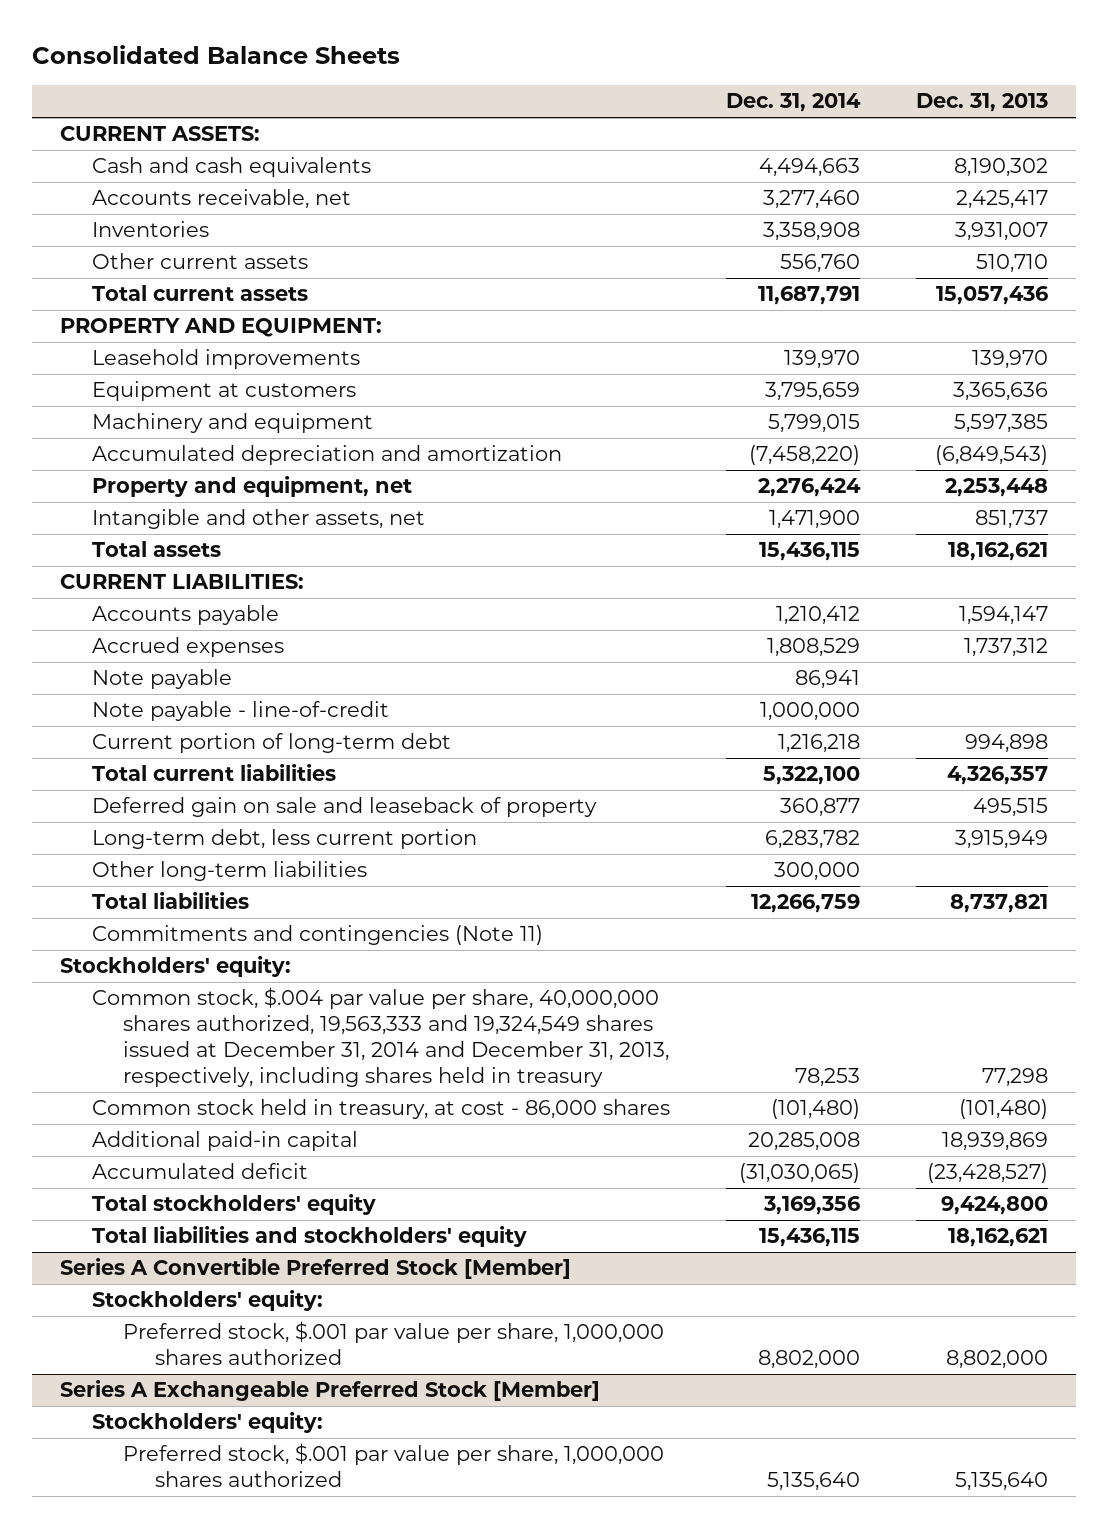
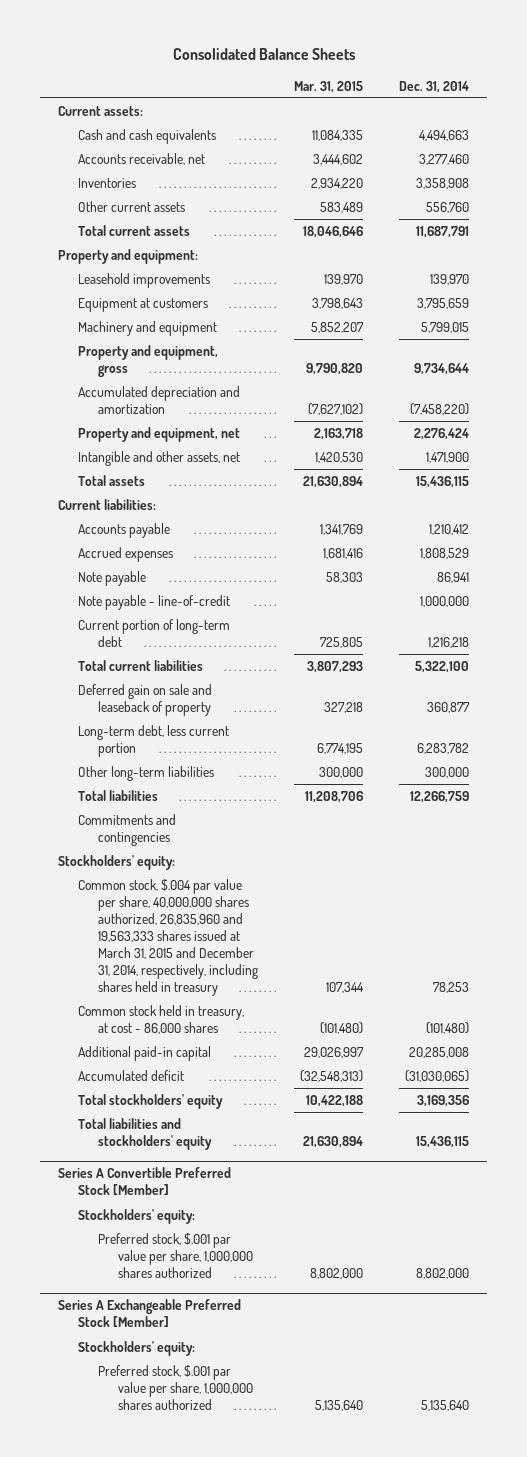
[915,93,1048,113] Dec. 31, 2013 -> none
none -> [294,80,364,93] Mar. 31, 2015
[59,126,260,142] CURRENT ASSETS: -> [57,105,143,116] Current assets:
[59,318,382,338] PROPERTY AND EQUIPMENT: -> [57,248,198,264] Property and equipment:
none -> [77,344,218,377] Property and equipment, gross
[59,574,304,590] CURRENT LIABILITIES: -> [57,498,156,510] Current liabilities:
[91,925,543,946] Commitments and contingencies (Note 11) -> [77,813,176,846] Commitments and contingencies
[91,987,670,1087] Common stock, $.004 par value per share, 40,000,000 shares authorized, 19,563,333 and 19,324,549 shares issued at December 31, 2014 and December 31, 2013, respectively, including shares held in treasury -> [77,878,259,997] Common stock, $.004 par value per share, 40,000,000 shares authorized, 26,835,960 and 19,563,333 shares issued at March 31, 2015 and December 31, 2014, respectively, including shares held in treasury

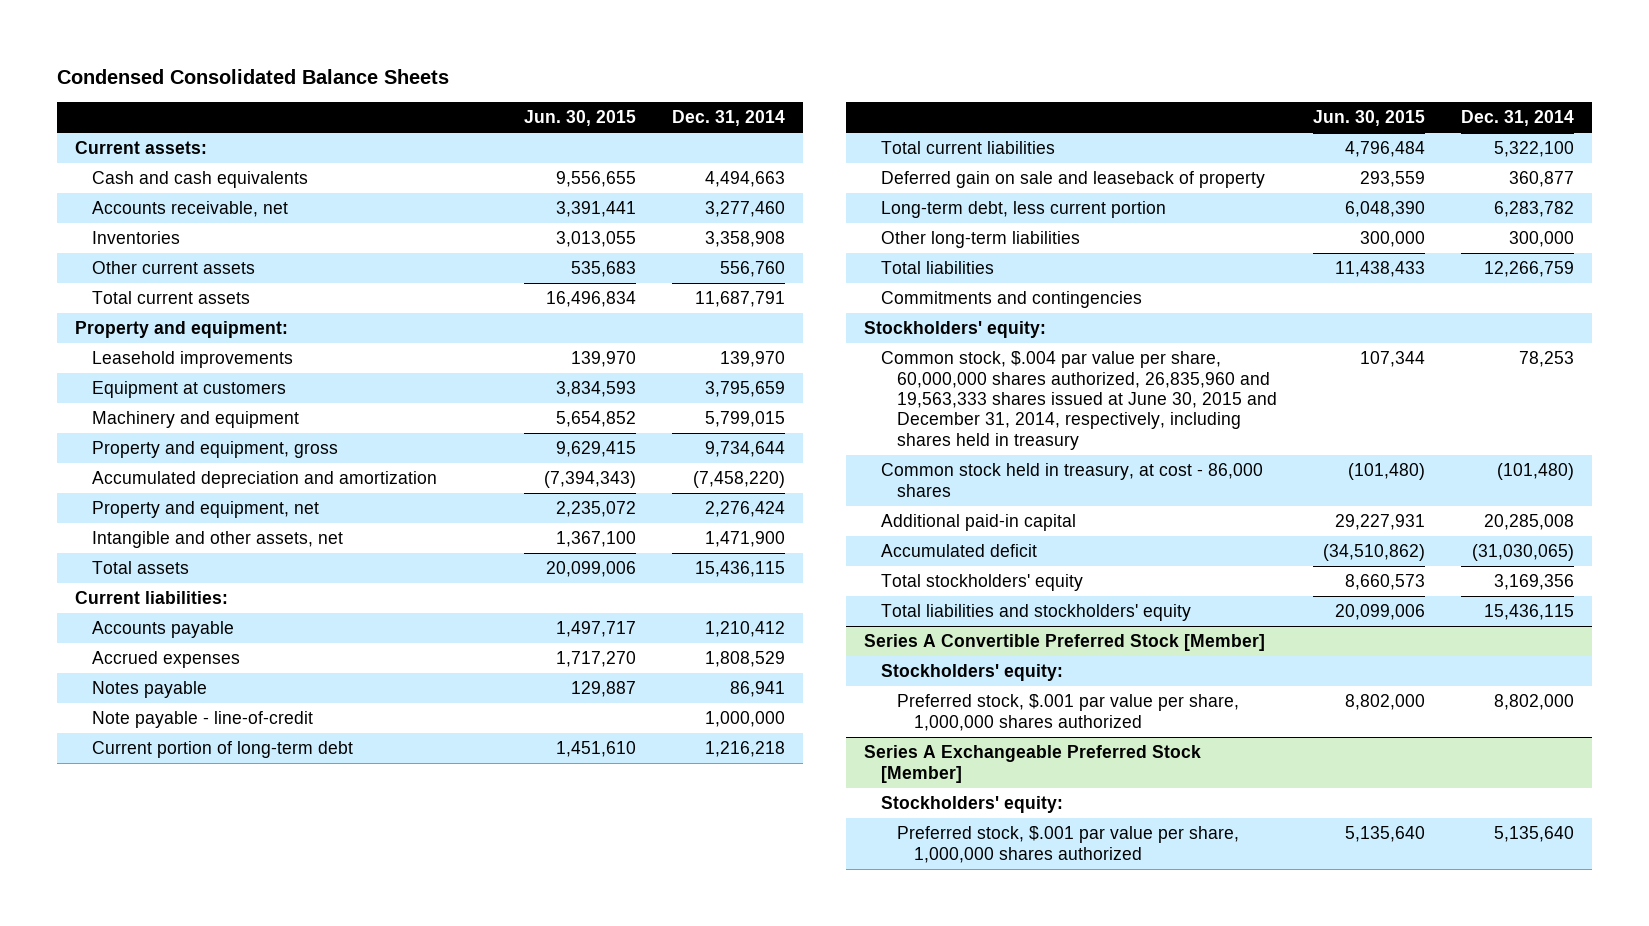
[172,48,355,61] Consolidated Balance Sheets -> [57,69,450,85] Condensed Consolidated Balance Sheets
[294,80,364,93] Mar. 31, 2015 -> none
none -> [524,109,637,126] Jun. 30, 2015
[77,570,146,586] Note payable -> [91,681,207,699] Notes payable
[77,878,259,997] Common stock, $.004 par value per share, 40,000,000 shares authorized, 26,835,960 and 19,563,333 shares issued at March 31, 2015 and December 31, 2014, respectively, including shares held in treasury -> [880,351,1278,450] Common stock, $.004 par value per share, 60,000,000 shares authorized, 26,835,960 and 19,563,333 shares issued at June 30, 2015 and December 31, 2014, respectively, including shares held in treasury

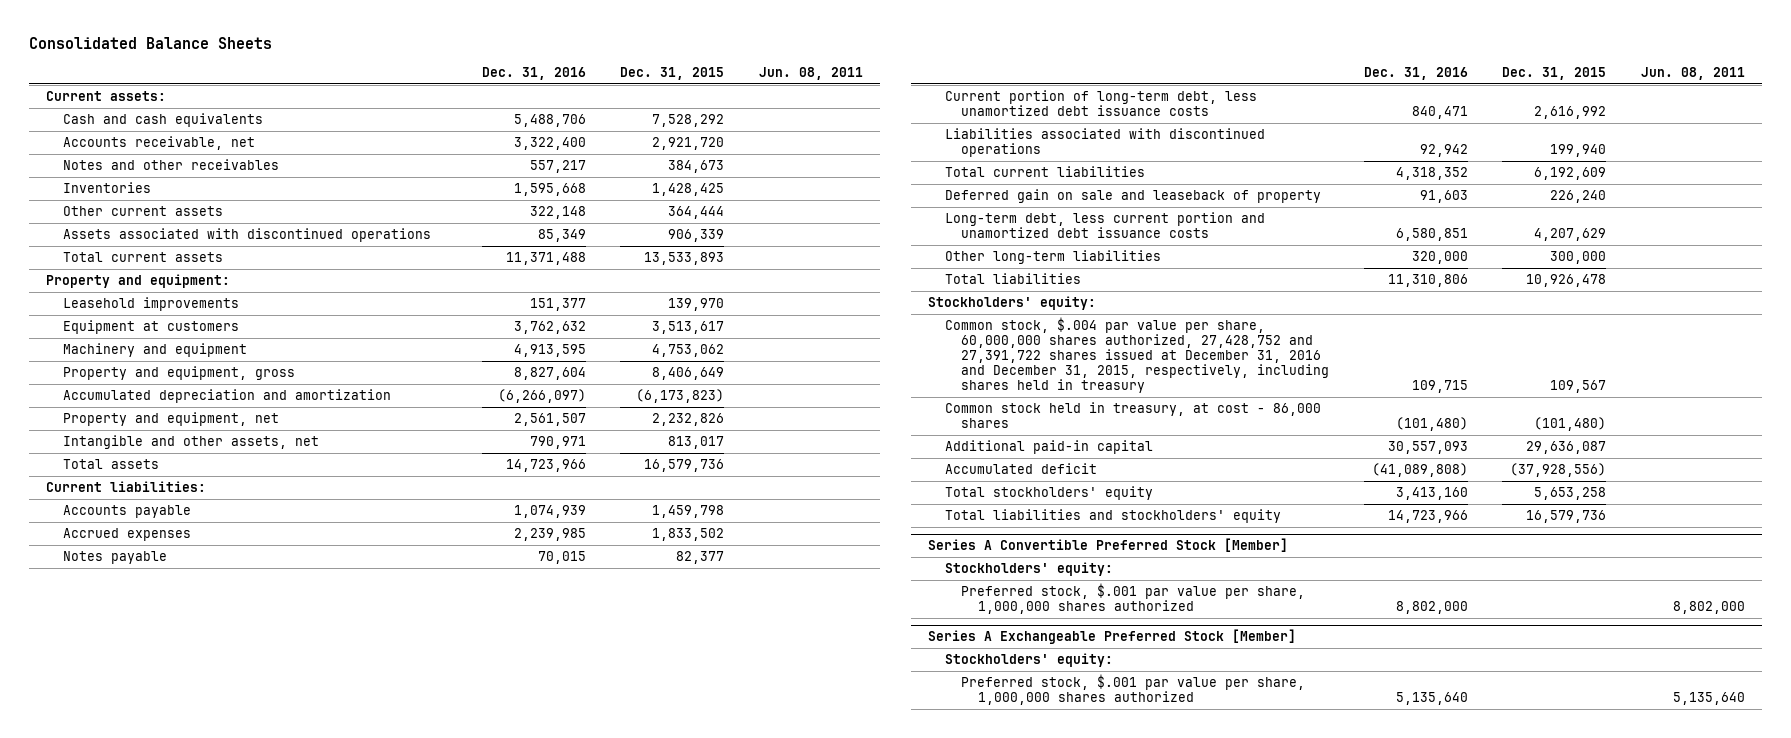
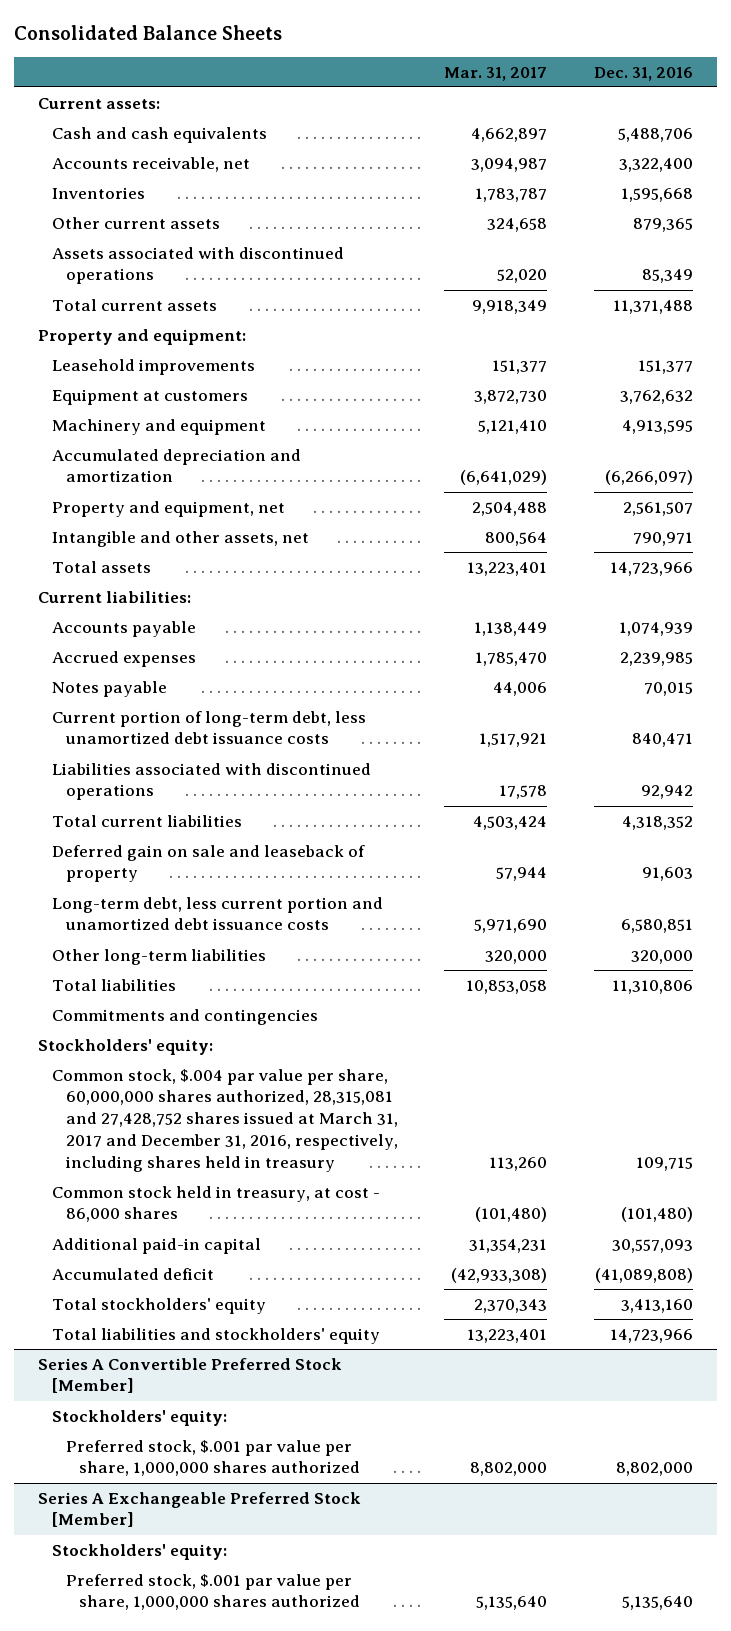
[620,66,725,80] Dec. 31, 2015 -> none
[758,66,863,80] Jun. 08, 2011 -> none
none -> [444,66,548,81] Mar. 31, 2017
[62,158,279,170] Notes and other receivables -> none
[529,205,586,219] 322,148 -> [633,217,694,232] 879,365
[62,365,295,380] Property and equipment, gross -> none
none -> [51,1008,318,1025] Commitments and contingencies
[944,316,1330,393] Common stock, $.004 par value per share, 60,000,000 shares authorized, 27,428,752 and 27,391,722 shares issued at December 31, 2016 and December 31, 2015, respectively, including shares held in treasury -> [51,1068,398,1173] Common stock, $.004 par value per share, 60,000,000 shares authorized, 28,315,081 and 27,428,752 shares issued at March 31, 2017 and December 31, 2016, respectively, including shares held in treasury

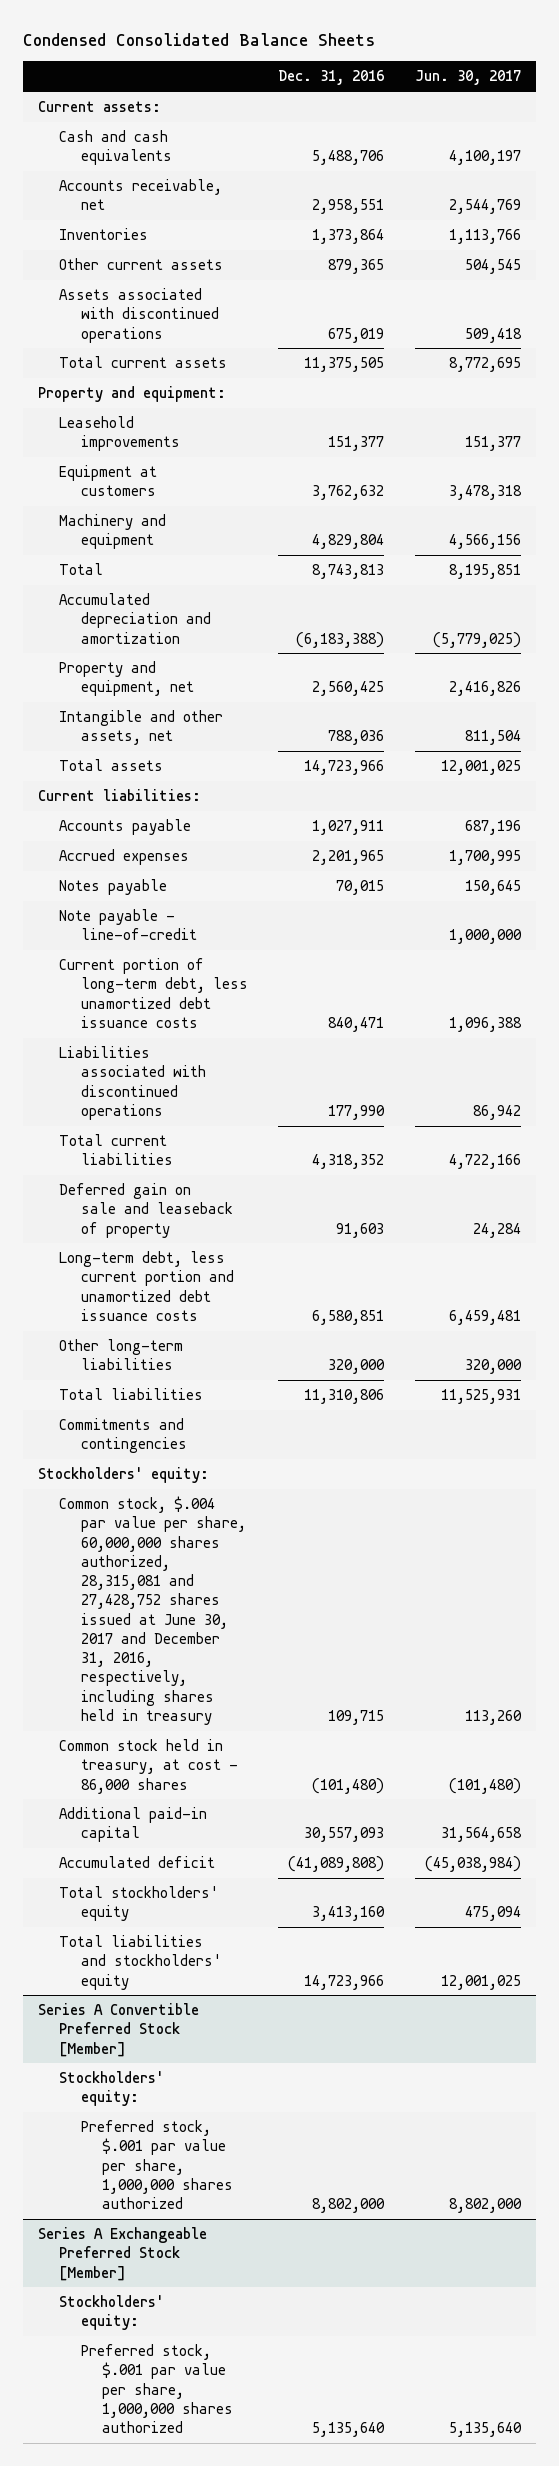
[14,25,283,41] Consolidated Balance Sheets -> [22,33,375,47] Condensed Consolidated Balance Sheets
[444,66,548,81] Mar. 31, 2017 -> none
none -> [414,70,521,86] Jun. 30, 2017
[619,157,694,172] 3,322,400 -> [312,199,385,215] 2,958,551
[621,187,694,202] 1,595,668 -> [312,229,385,245] 1,373,864
[642,269,694,284] 85,349 -> [328,327,385,343] 675,019
[613,299,694,314] 11,371,488 -> [304,357,385,373] 11,375,505
[622,419,694,434] 4,913,595 -> [312,534,385,550] 4,829,804
none -> [59,563,104,576] Total
[605,470,694,486] (6,266,097) -> [296,631,385,648] (6,183,388)
[623,501,694,516] 2,561,507 -> [312,681,385,697] 2,560,425
[633,531,694,546] 790,971 -> [328,730,385,746] 788,036
[619,621,694,636] 1,074,939 -> [312,820,385,836] 1,027,911
[620,651,694,666] 2,239,985 -> [312,850,385,866] 2,201,965
none -> [59,909,197,941] Note payable - line-of-credit
[641,785,694,800] 92,942 -> [328,1104,386,1120] 177,990
[51,1068,398,1173] Common stock, $.004 par value per share, 60,000,000 shares authorized, 28,315,081 and 27,428,752 shares issued at March 31, 2017 and December 31, 2016, respectively, including shares held in treasury -> [59,1496,246,1725] Common stock, $.004 par value per share, 60,000,000 shares authorized, 28,315,081 and 27,428,752 shares issued at June 30, 2017 and December 31, 2016, respectively, including shares held in treasury

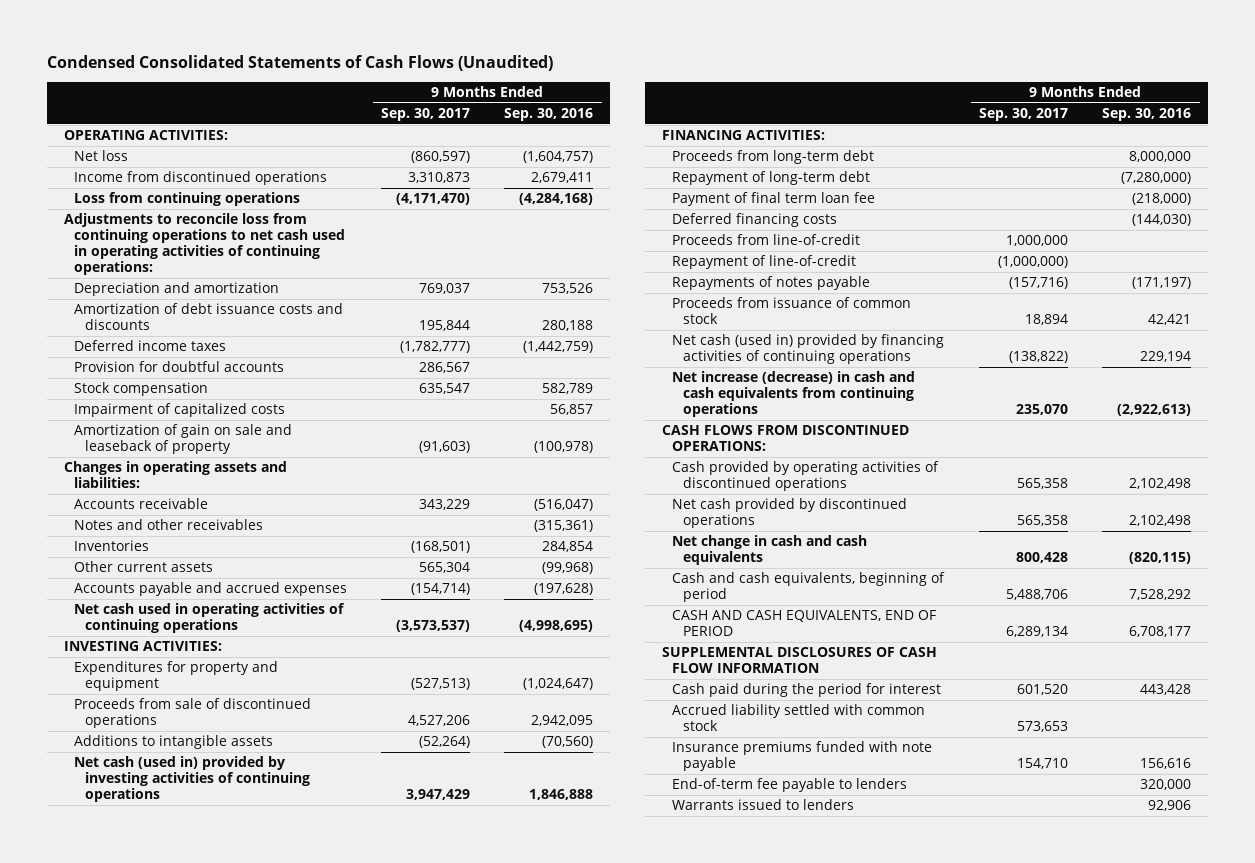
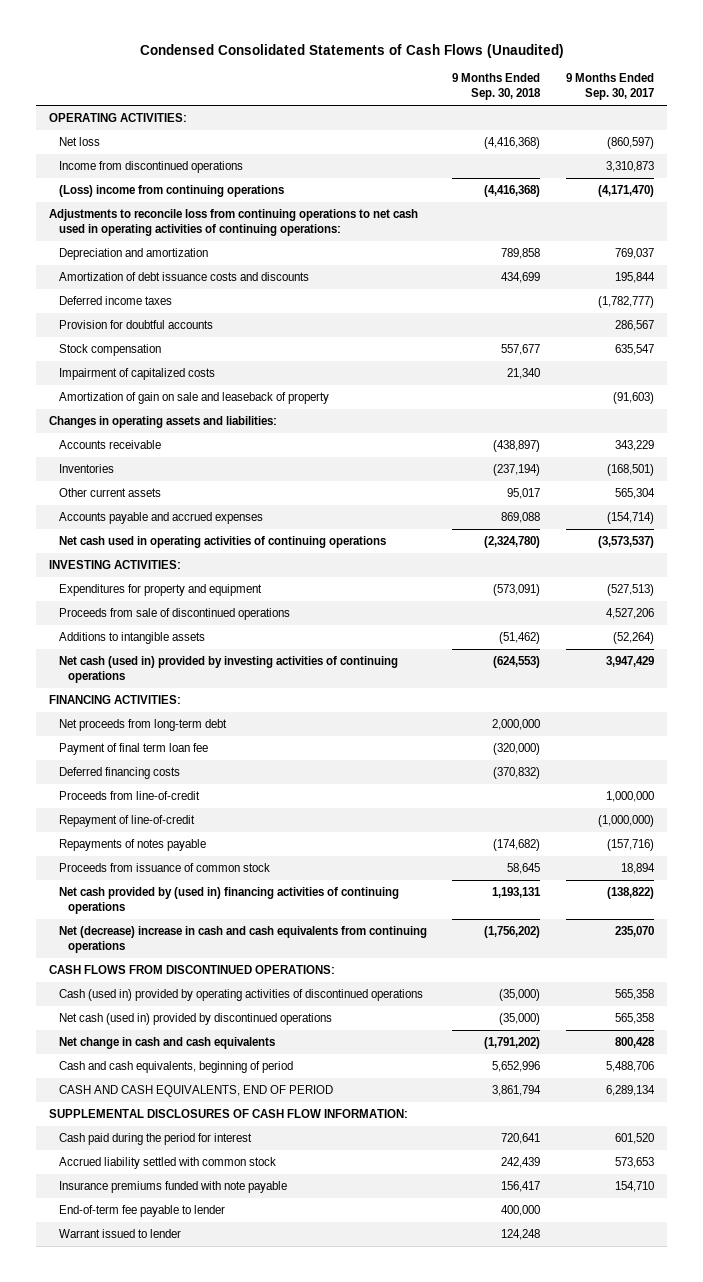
[504,108,594,122] Sep. 30, 2016 -> none
none -> [452,73,542,101] 9 Months Ended Sep. 30, 2018
[74,192,301,207] Loss from continuing operations -> [58,185,284,198] (Loss) income from continuing operations
[74,519,264,531] Notes and other receivables -> none
[672,171,871,186] Repayment of long-term debt -> none
[672,150,875,165] Proceeds from long-term debt -> [58,719,227,732] Net proceeds from long-term debt
[672,334,945,365] Net cash (used in) provided by financing activities of continuing operations -> [58,887,399,915] Net cash provided by (used in) financing activities of continuing operations
[672,371,916,418] Net increase (decrease) in cash and cash equivalents from continuing operations -> [58,926,427,954] Net (decrease) increase in cash and cash equivalents from continuing operations
[672,461,940,492] Cash provided by operating activities of discontinued operations -> [58,989,423,1002] Cash (used in) provided by operating activities of discontinued operations
[672,498,908,529] Net cash provided by discontinued operations -> [58,1013,332,1026] Net cash (used in) provided by discontinued operations
[661,647,937,674] SUPPLEMENTAL DISCLOSURES OF CASH FLOW INFORMATION -> [49,1109,409,1119] SUPPLEMENTAL DISCLOSURES OF CASH FLOW INFORMATION:
[672,778,908,793] End-of-term fee payable to lenders -> [58,1205,225,1218] End-of-term fee payable to lender
[672,799,855,811] Warrants issued to lenders -> [58,1229,181,1239] Warrant issued to lender

